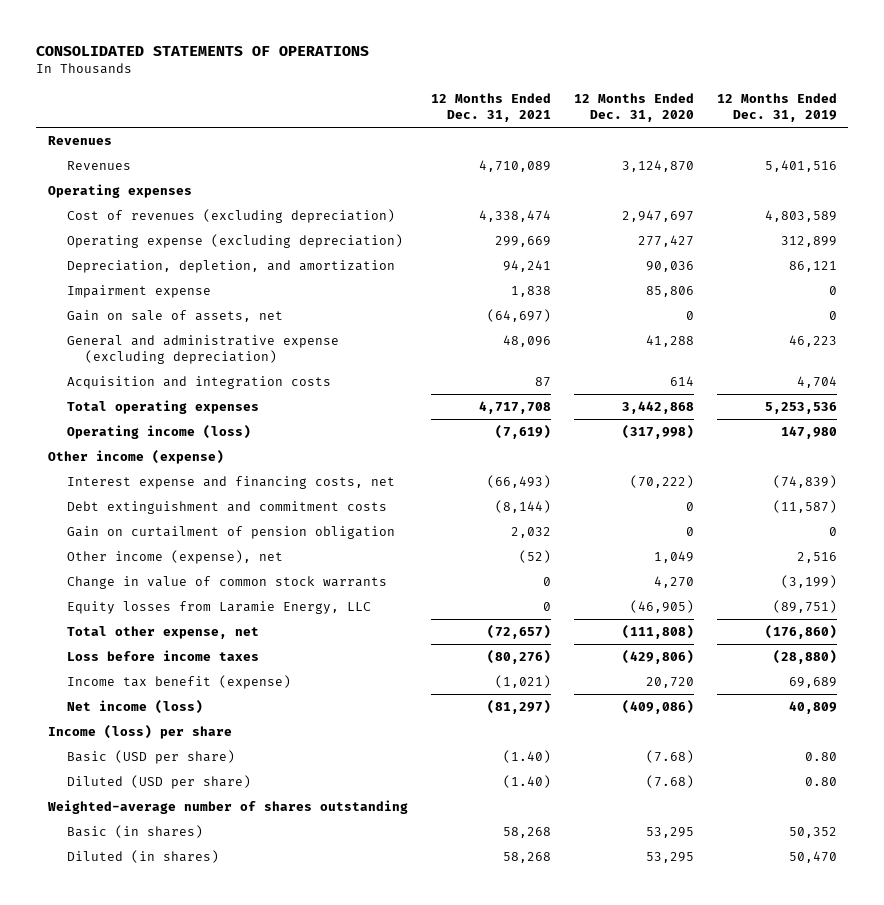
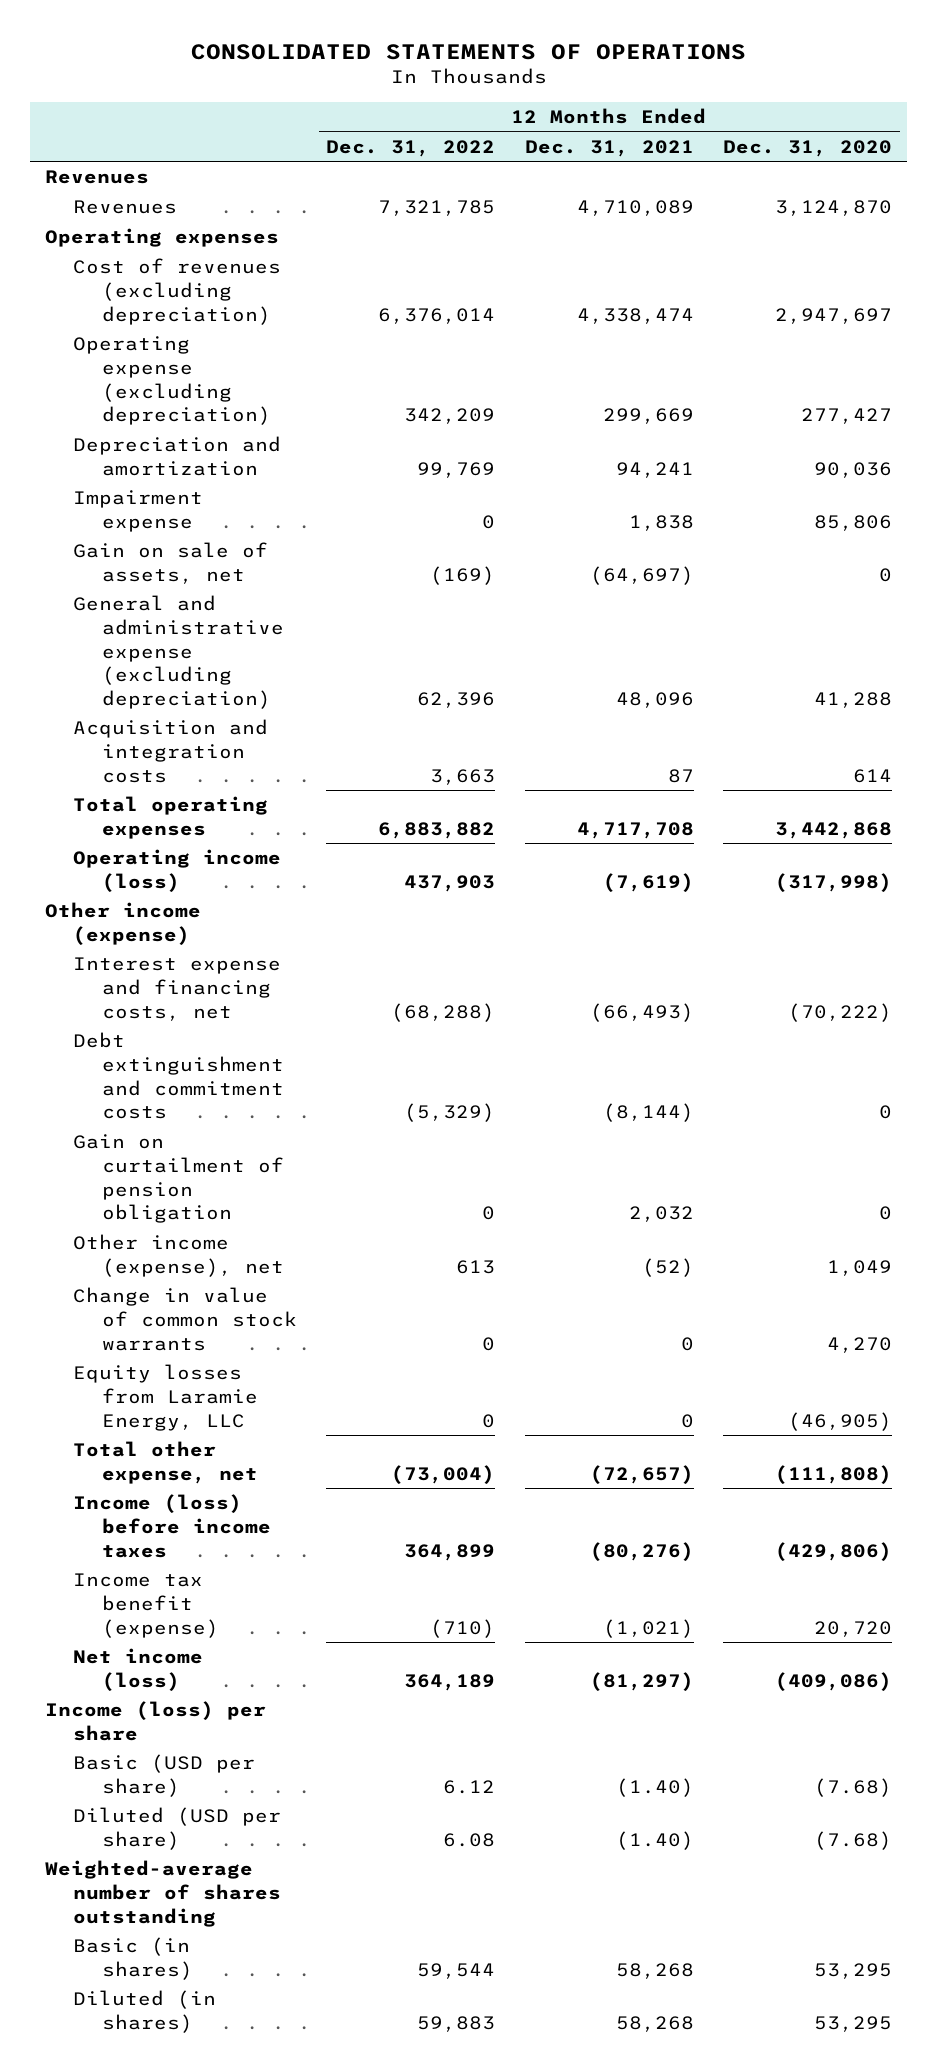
[716,92,837,123] 12 Months Ended Dec. 31, 2019 -> none
none -> [326,139,496,157] Dec. 31, 2022
[66,260,395,274] Depreciation, depletion, and amortization -> [73,436,282,476] Depreciation and amortization
[66,650,259,662] Loss before income taxes -> [73,1494,271,1558] Income (loss) before income taxes

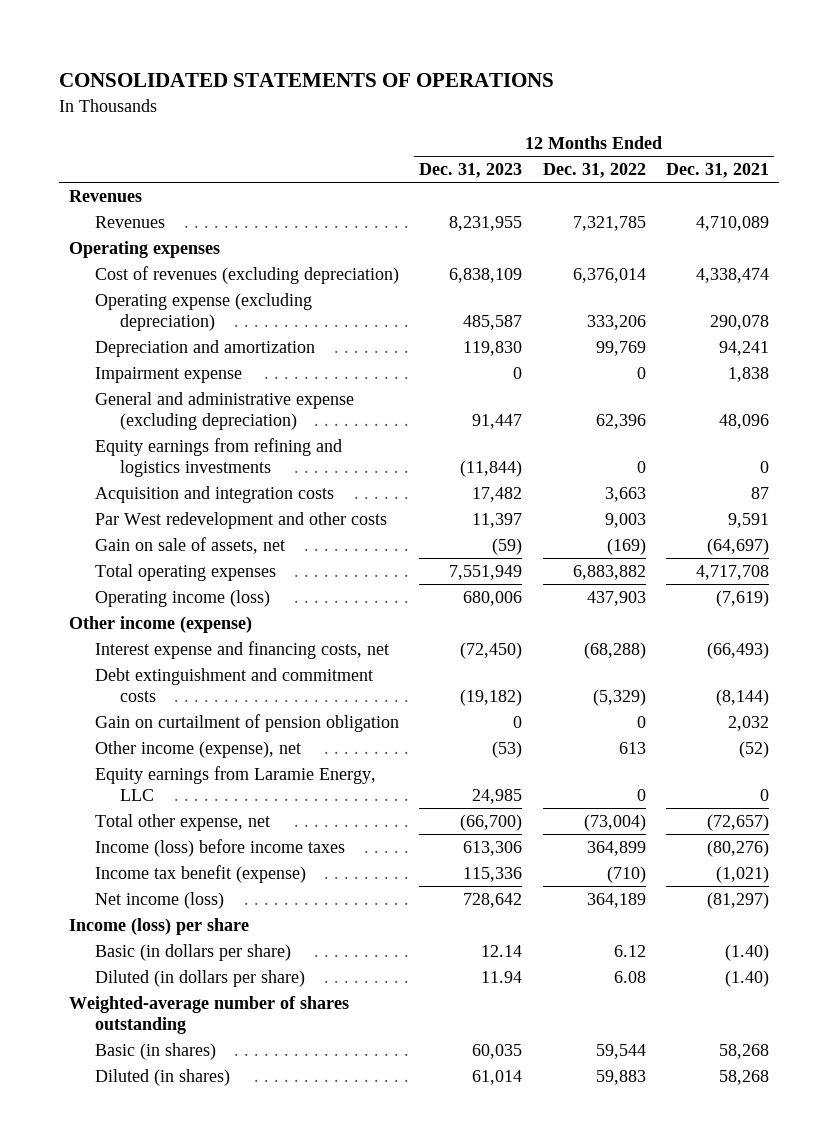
[723,139,893,157] Dec. 31, 2020 -> none
none -> [419,163,523,179] Dec. 31, 2023
[404,408,496,425] 342,209 -> [586,315,646,331] 333,206
[602,408,694,425] 299,669 -> [709,315,769,331] 290,078
none -> [94,438,342,478] Equity earnings from refining and logistics investments
none -> [94,512,387,530] Par West redevelopment and other costs
[73,542,269,584] Gain on sale of assets, net -> [94,537,285,555] Gain on sale of assets, net
[73,1287,297,1351] Change in value of common stock warrants -> none
[73,1364,258,1431] Equity losses from Laramie Energy, LLC -> [94,766,376,802] Equity earnings from Laramie Energy, LLC
[73,1754,256,1797] Basic (USD per share) -> [94,944,291,962] Basic (in dollars per share)
[73,1807,282,1850] Diluted (USD per share) -> [94,970,305,988] Diluted (in dollars per share)

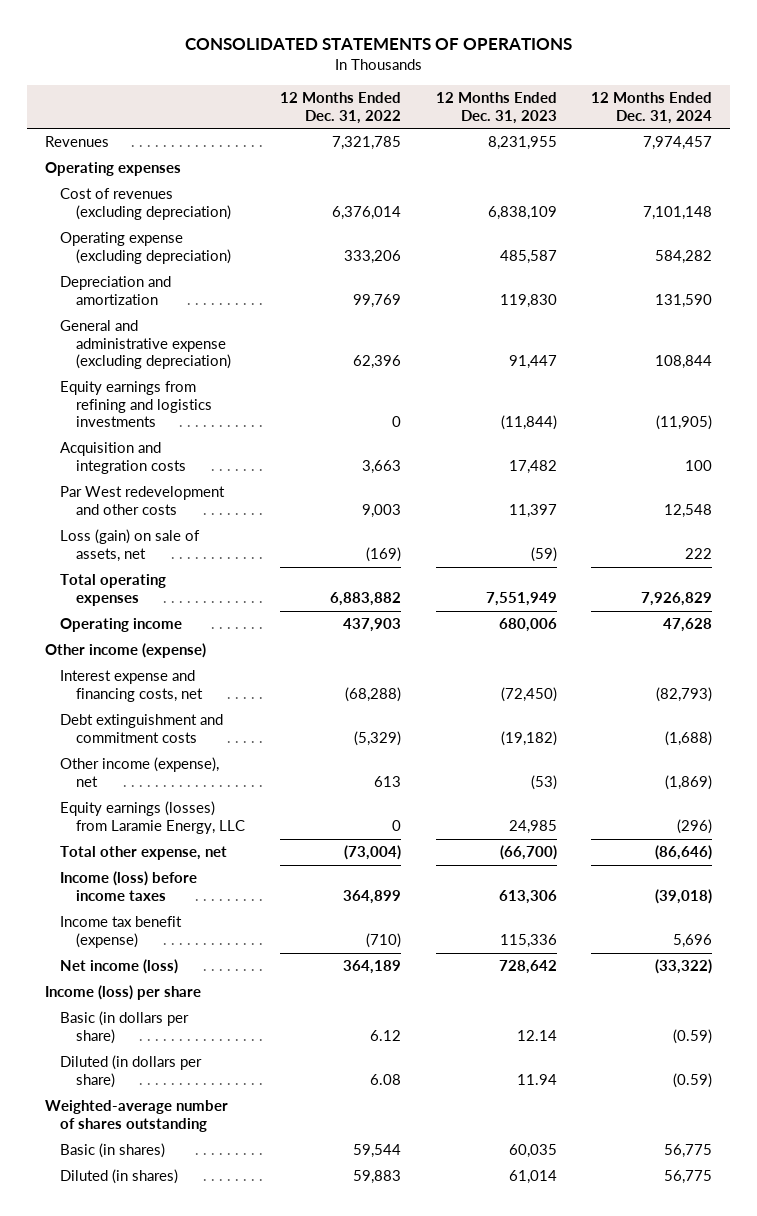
[665,163,769,179] Dec. 31, 2021 -> none
none -> [591,92,713,124] 12 Months Ended Dec. 31, 2024
[69,190,143,203] Revenues -> none
[94,367,242,384] Impairment expense -> none
[94,537,285,555] Gain on sale of assets, net -> [60,529,201,562] Loss (gain) on sale of assets, net
[94,590,270,608] Operating income (loss) -> [60,618,183,633] Operating income
[94,714,399,733] Gain on curtailment of pension obligation -> none
[94,766,376,802] Equity earnings from Laramie Energy, LLC -> [60,801,246,834] Equity earnings (losses) from Laramie Energy, LLC

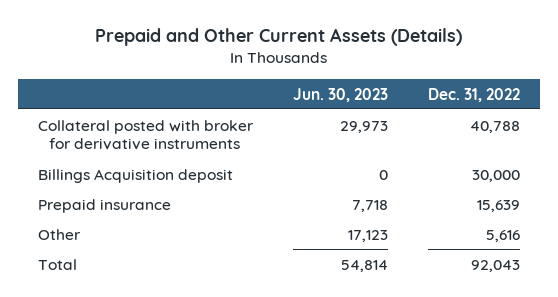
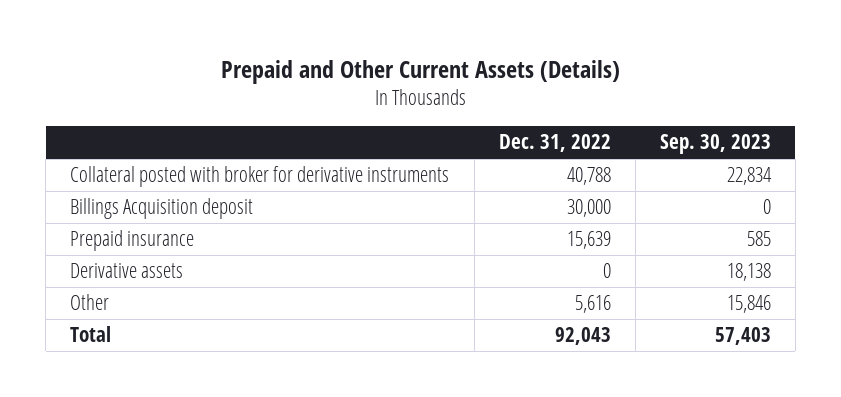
[292,87,388,102] Jun. 30, 2023 -> none
none -> [659,134,771,155] Sep. 30, 2023
none -> [70,263,184,279] Derivative assets

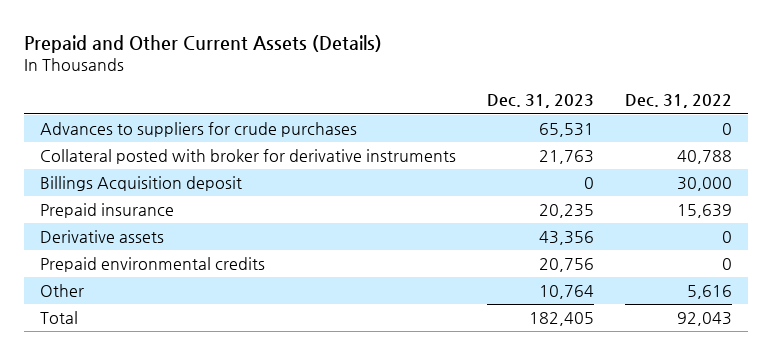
[659,134,771,155] Sep. 30, 2023 -> none
none -> [487,94,595,109] Dec. 31, 2023
none -> [39,122,357,138] Advances to suppliers for crude purchases
none -> [39,257,265,273] Prepaid environmental credits

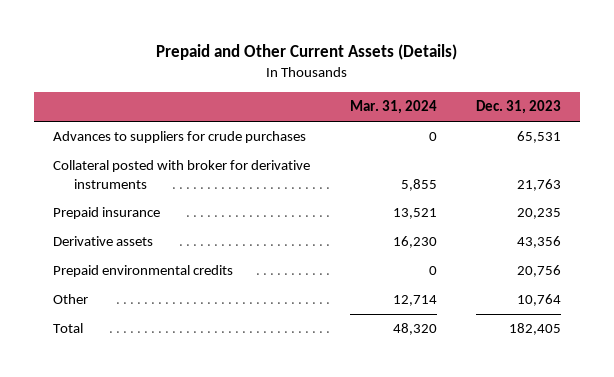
[625,94,733,109] Dec. 31, 2022 -> none
none -> [349,100,437,115] Mar. 31, 2024
[39,176,242,192] Billings Acquisition deposit -> none

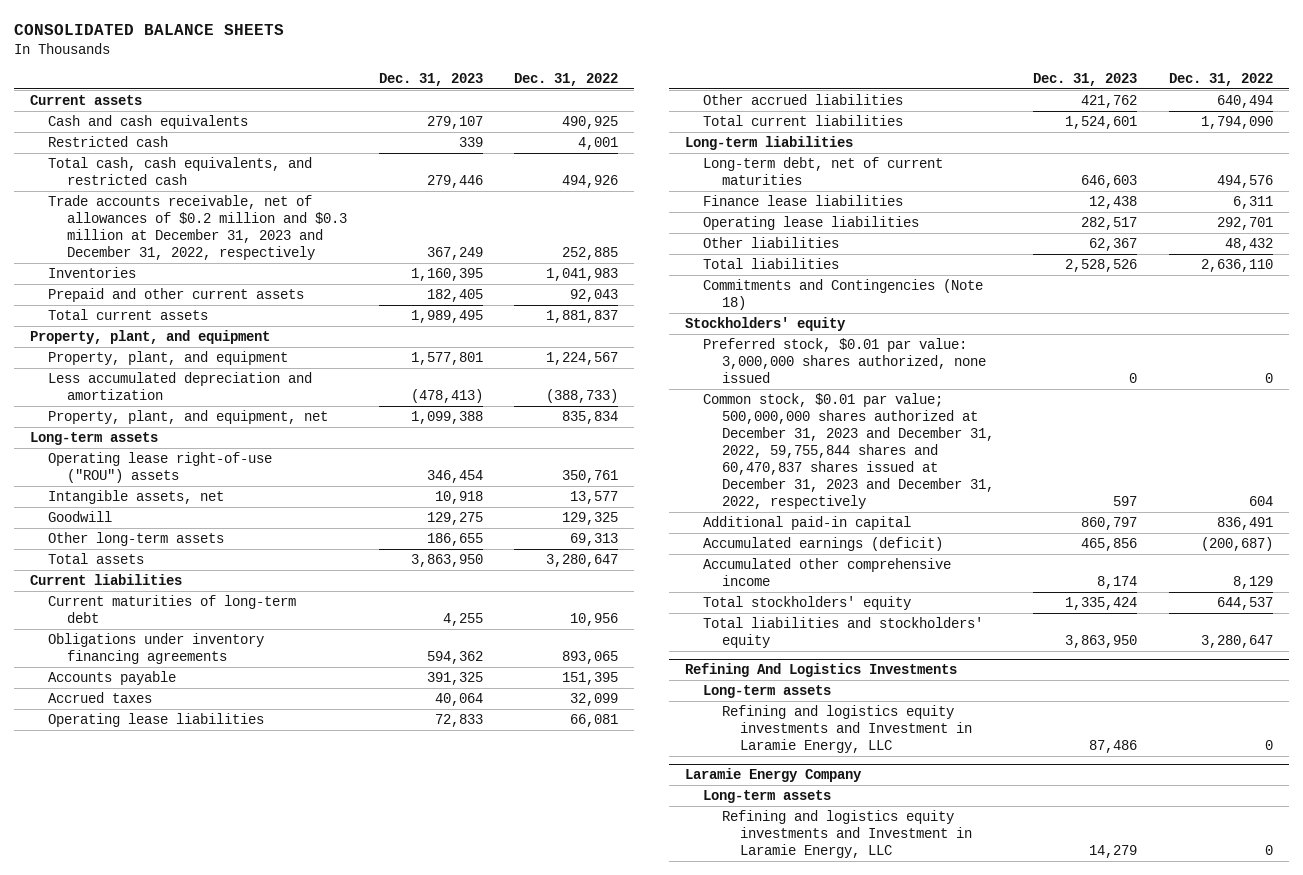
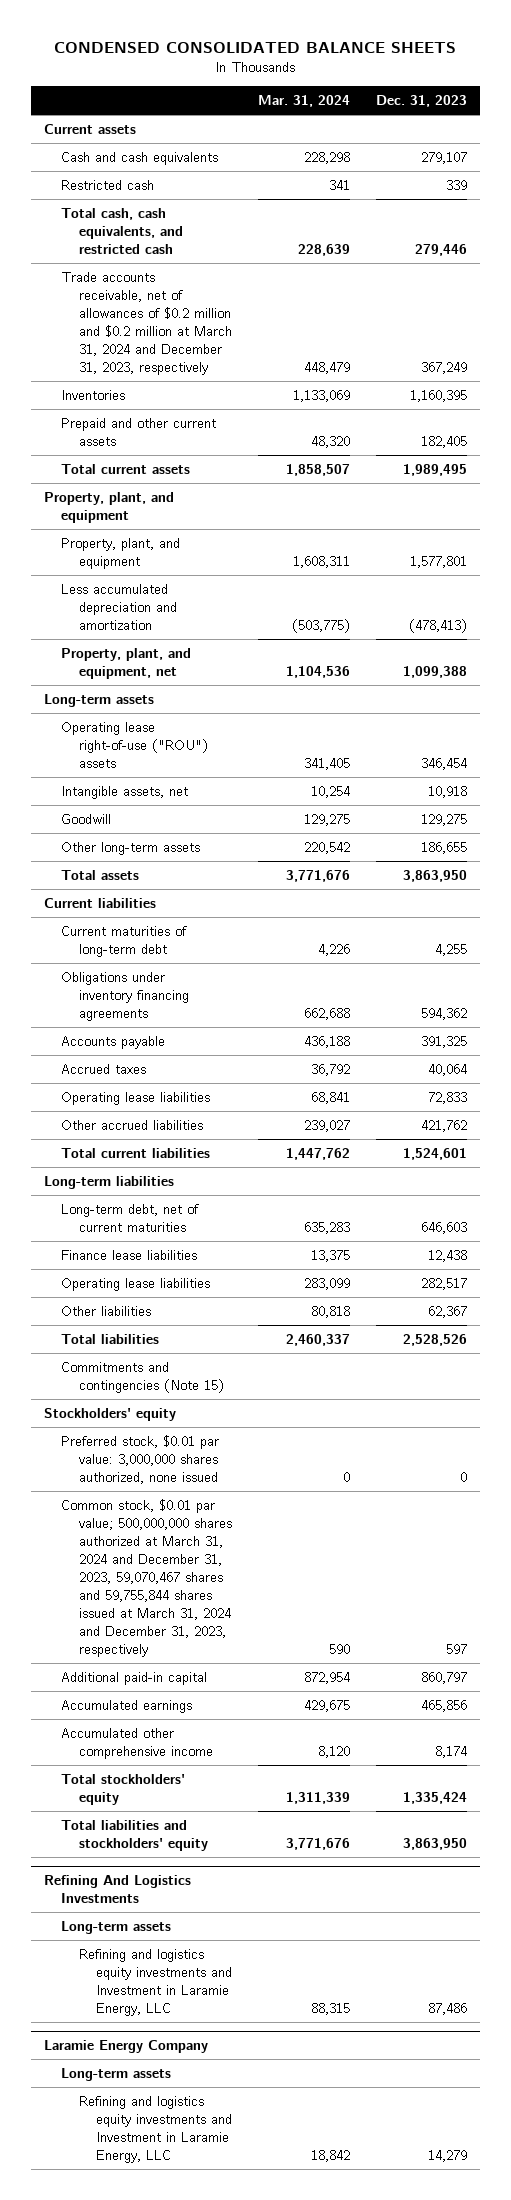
[13,24,284,36] CONSOLIDATED BALANCE SHEETS -> [54,41,457,53] CONDENSED CONSOLIDATED BALANCE SHEETS
[514,72,619,86] Dec. 31, 2022 -> none
none -> [258,94,351,107] Mar. 31, 2024
[48,194,347,261] Trade accounts receivable, net of allowances of $0.2 million and $0.3 million at December 31, 2023 and December 31, 2022, respectively -> [61,272,232,376] Trade accounts receivable, net of allowances of $0.2 million and $0.2 million at March 31, 2024 and December 31, 2023, respectively
[703,278,984,310] Commitments and Contingencies (Note 18) -> [61,1362,224,1394] Commitments and contingencies (Note 15)
[703,392,994,510] Common stock, $0.01 par value; 500,000,000 shares authorized at December 31, 2023 and December 31, 2022, 59,755,844 shares and 60,470,837 shares issued at December 31, 2023 and December 31, 2022, respectively -> [61,1499,232,1658] Common stock, $0.01 par value; 500,000,000 shares authorized at March 31, 2024 and December 31, 2023, 59,070,467 shares and 59,755,844 shares issued at March 31, 2024 and December 31, 2023, respectively
[703,536,944,551] Accumulated earnings (deficit) -> [61,1700,193,1714] Accumulated earnings

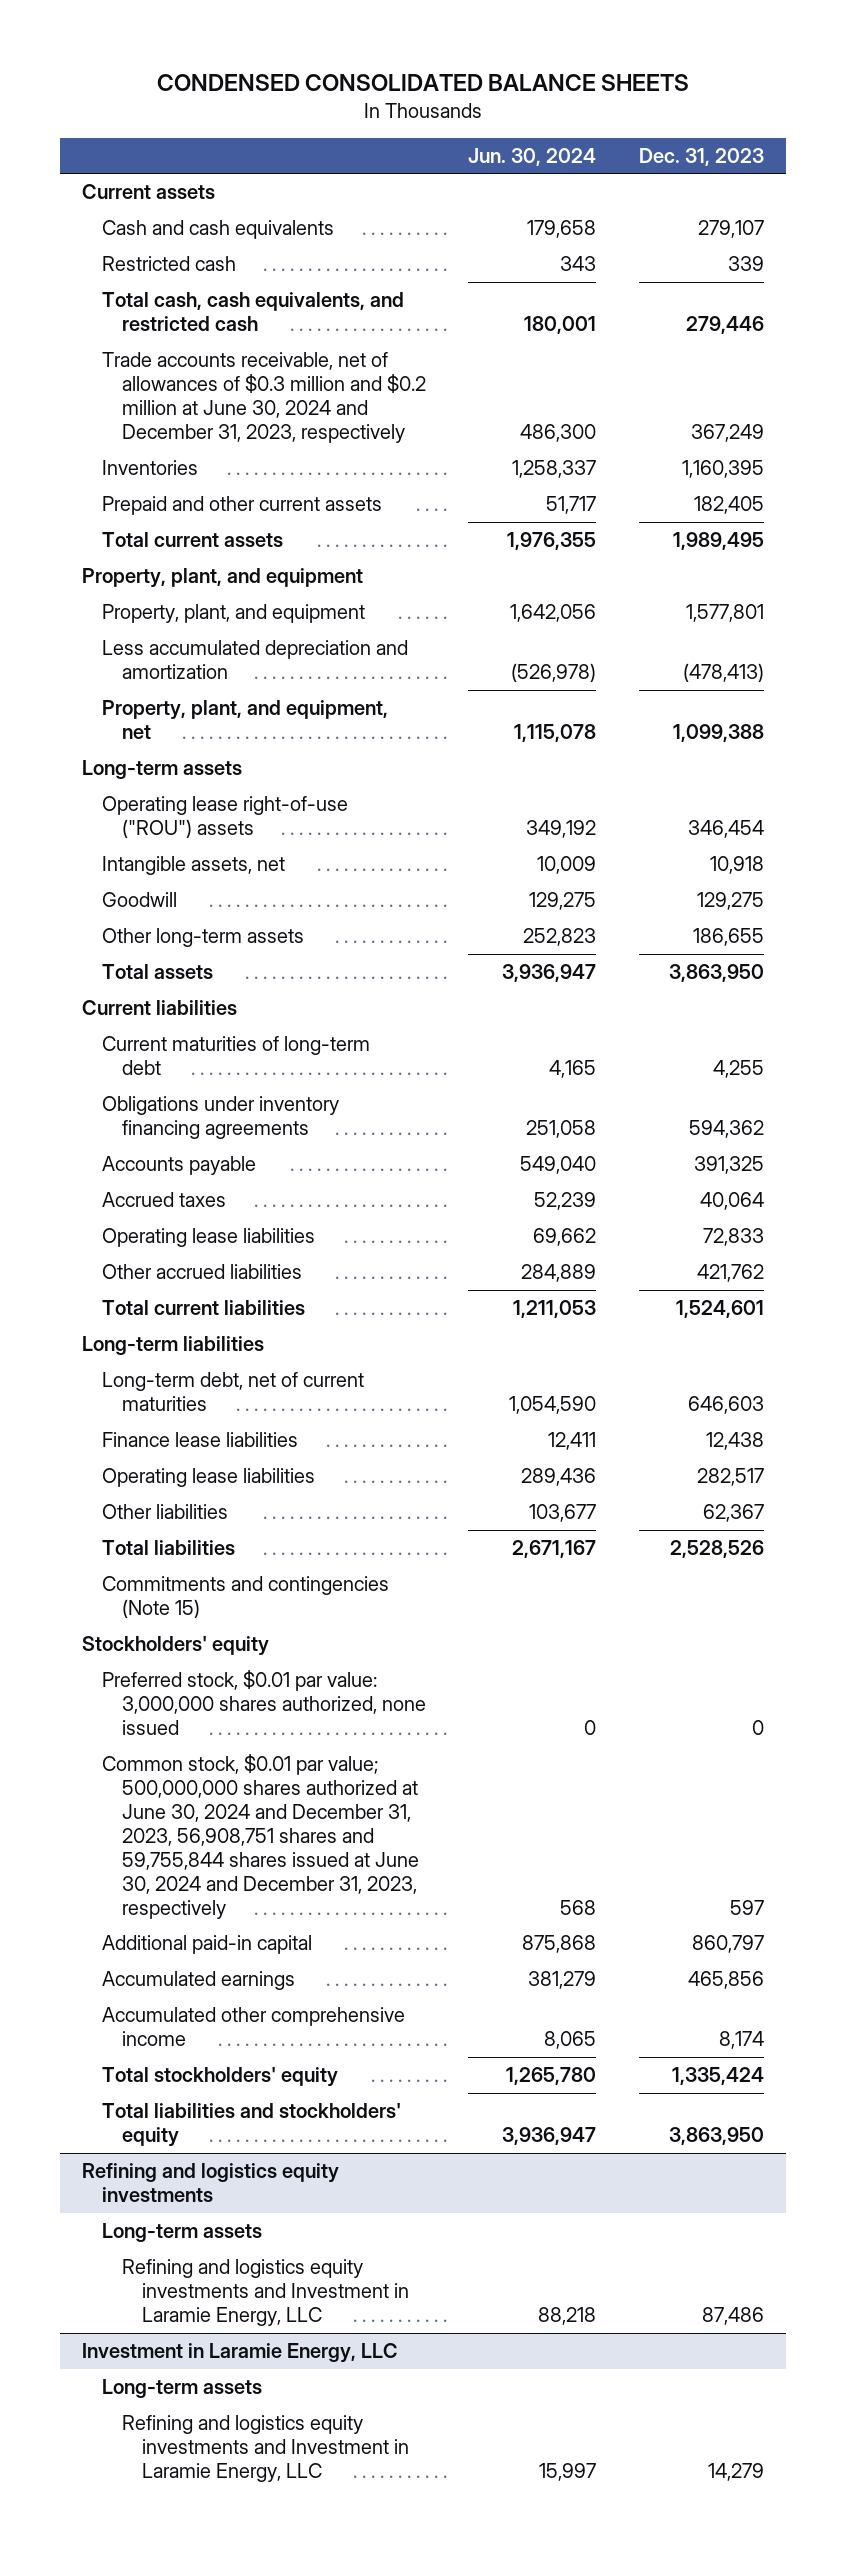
[258,94,351,107] Mar. 31, 2024 -> none
none -> [468,147,597,166] Jun. 30, 2024
[61,272,232,376] Trade accounts receivable, net of allowances of $0.2 million and $0.2 million at March 31, 2024 and December 31, 2023, respectively -> [101,352,426,443] Trade accounts receivable, net of allowances of $0.3 million and $0.2 million at June 30, 2024 and December 31, 2023, respectively
[61,1499,232,1658] Common stock, $0.01 par value; 500,000,000 shares authorized at March 31, 2024 and December 31, 2023, 59,070,467 shares and 59,755,844 shares issued at March 31, 2024 and December 31, 2023, respectively -> [101,1754,419,1919] Common stock, $0.01 par value; 500,000,000 shares authorized at June 30, 2024 and December 31, 2023, 56,908,751 shares and 59,755,844 shares issued at June 30, 2024 and December 31, 2023, respectively
[43,1875,191,1904] Refining And Logistics Investments -> [81,2163,339,2203] Refining and logistics equity investments
[43,2040,208,2054] Laramie Energy Company -> [81,2343,398,2364] Investment in Laramie Energy, LLC

